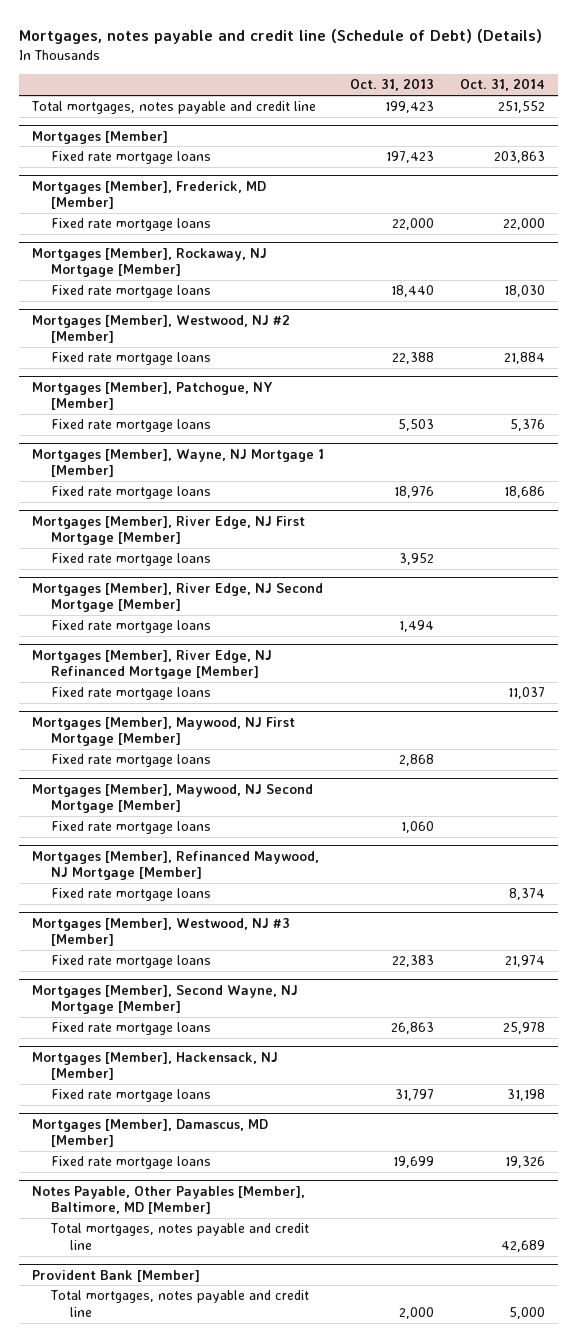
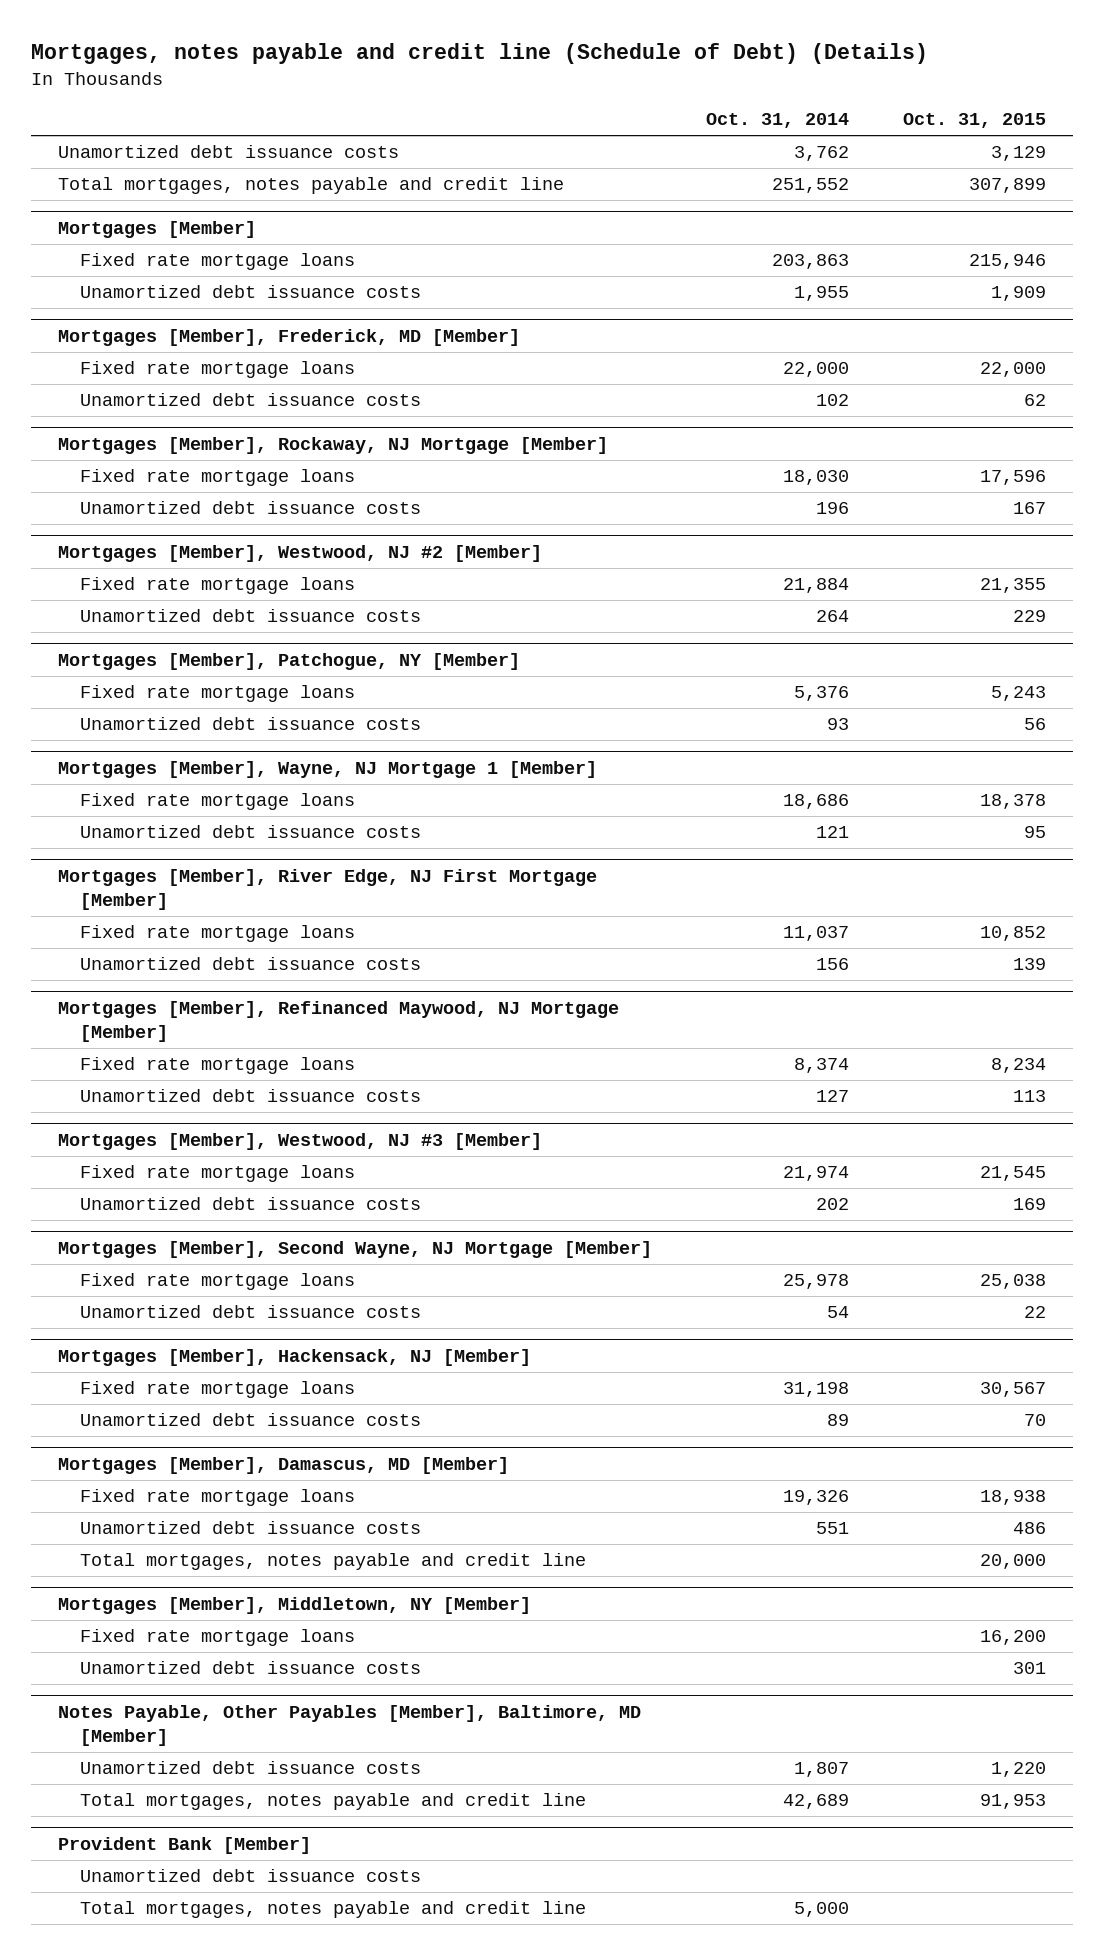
[349,78,434,92] Oct. 31, 2013 -> none
none -> [903,113,1047,129] Oct. 31, 2015
none -> [57,145,399,159] Unamortized debt issuance costs
none -> [80,285,422,299] Unamortized debt issuance costs
none -> [80,393,422,407] Unamortized debt issuance costs
none -> [80,501,422,515] Unamortized debt issuance costs
none -> [80,609,422,623] Unamortized debt issuance costs
none -> [80,717,422,731] Unamortized debt issuance costs
none -> [80,825,422,839] Unamortized debt issuance costs
[50,553,211,567] Fixed rate mortgage loans -> none
[31,582,323,613] Mortgages [Member], River Edge, NJ Second Mortgage [Member] -> none
[50,620,211,634] Fixed rate mortgage loans -> none
[31,649,272,680] Mortgages [Member], River Edge, NJ Refinanced Mortgage [Member] -> none
[31,716,295,747] Mortgages [Member], Maywood, NJ First Mortgage [Member] -> none
[50,754,211,768] Fixed rate mortgage loans -> none
[31,783,313,814] Mortgages [Member], Maywood, NJ Second Mortgage [Member] -> none
[50,821,211,835] Fixed rate mortgage loans -> none
none -> [80,957,422,971] Unamortized debt issuance costs
none -> [80,1089,422,1103] Unamortized debt issuance costs
none -> [80,1197,422,1211] Unamortized debt issuance costs
none -> [80,1305,422,1319] Unamortized debt issuance costs
none -> [80,1413,422,1427] Unamortized debt issuance costs
none -> [80,1521,422,1535] Unamortized debt issuance costs
none -> [80,1553,587,1571] Total mortgages, notes payable and credit line
none -> [57,1597,531,1615] Mortgages [Member], Middletown, NY [Member]
none -> [80,1629,356,1647] Fixed rate mortgage loans
none -> [80,1661,422,1675] Unamortized debt issuance costs
none -> [80,1761,422,1775] Unamortized debt issuance costs
none -> [80,1869,422,1883] Unamortized debt issuance costs

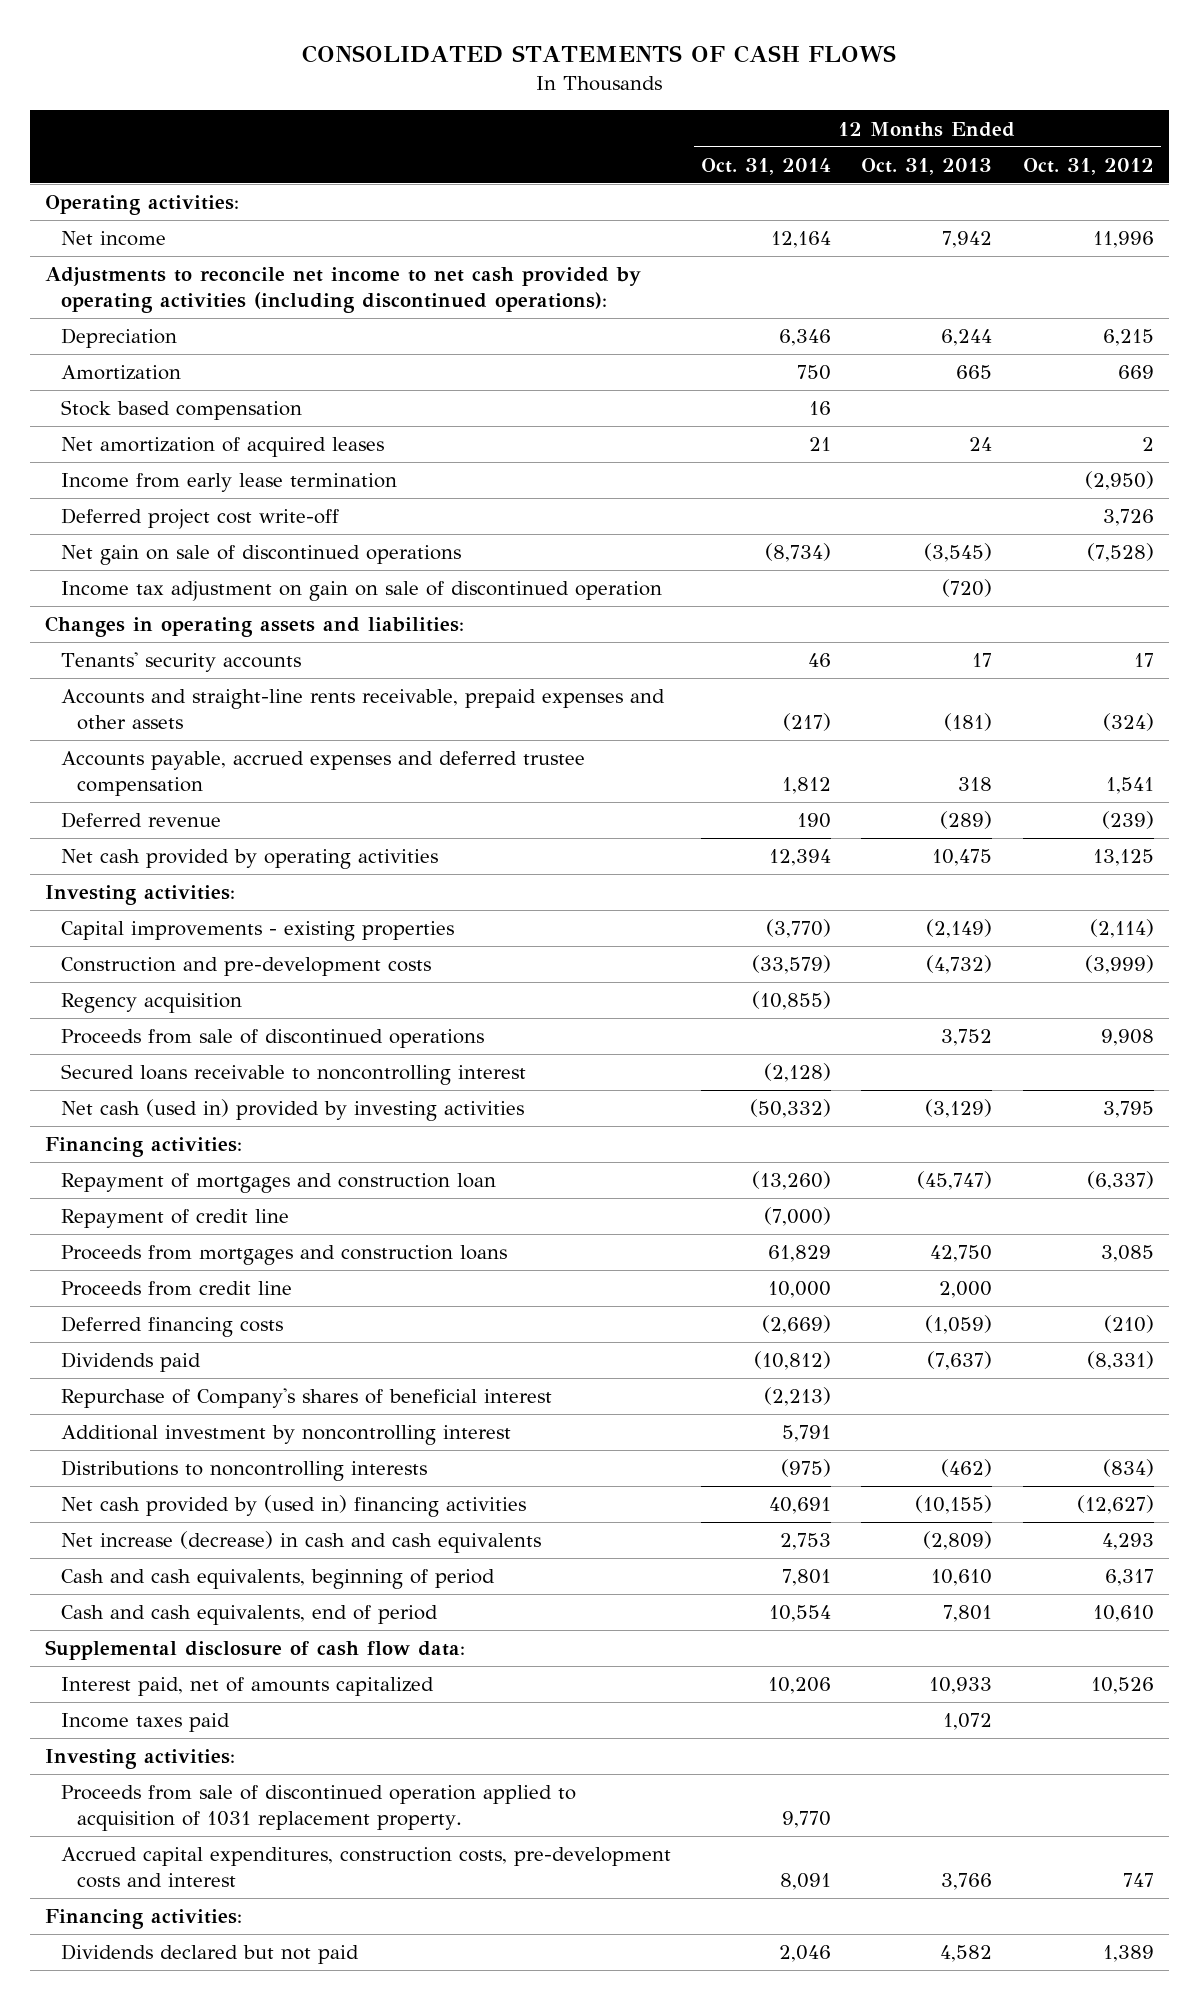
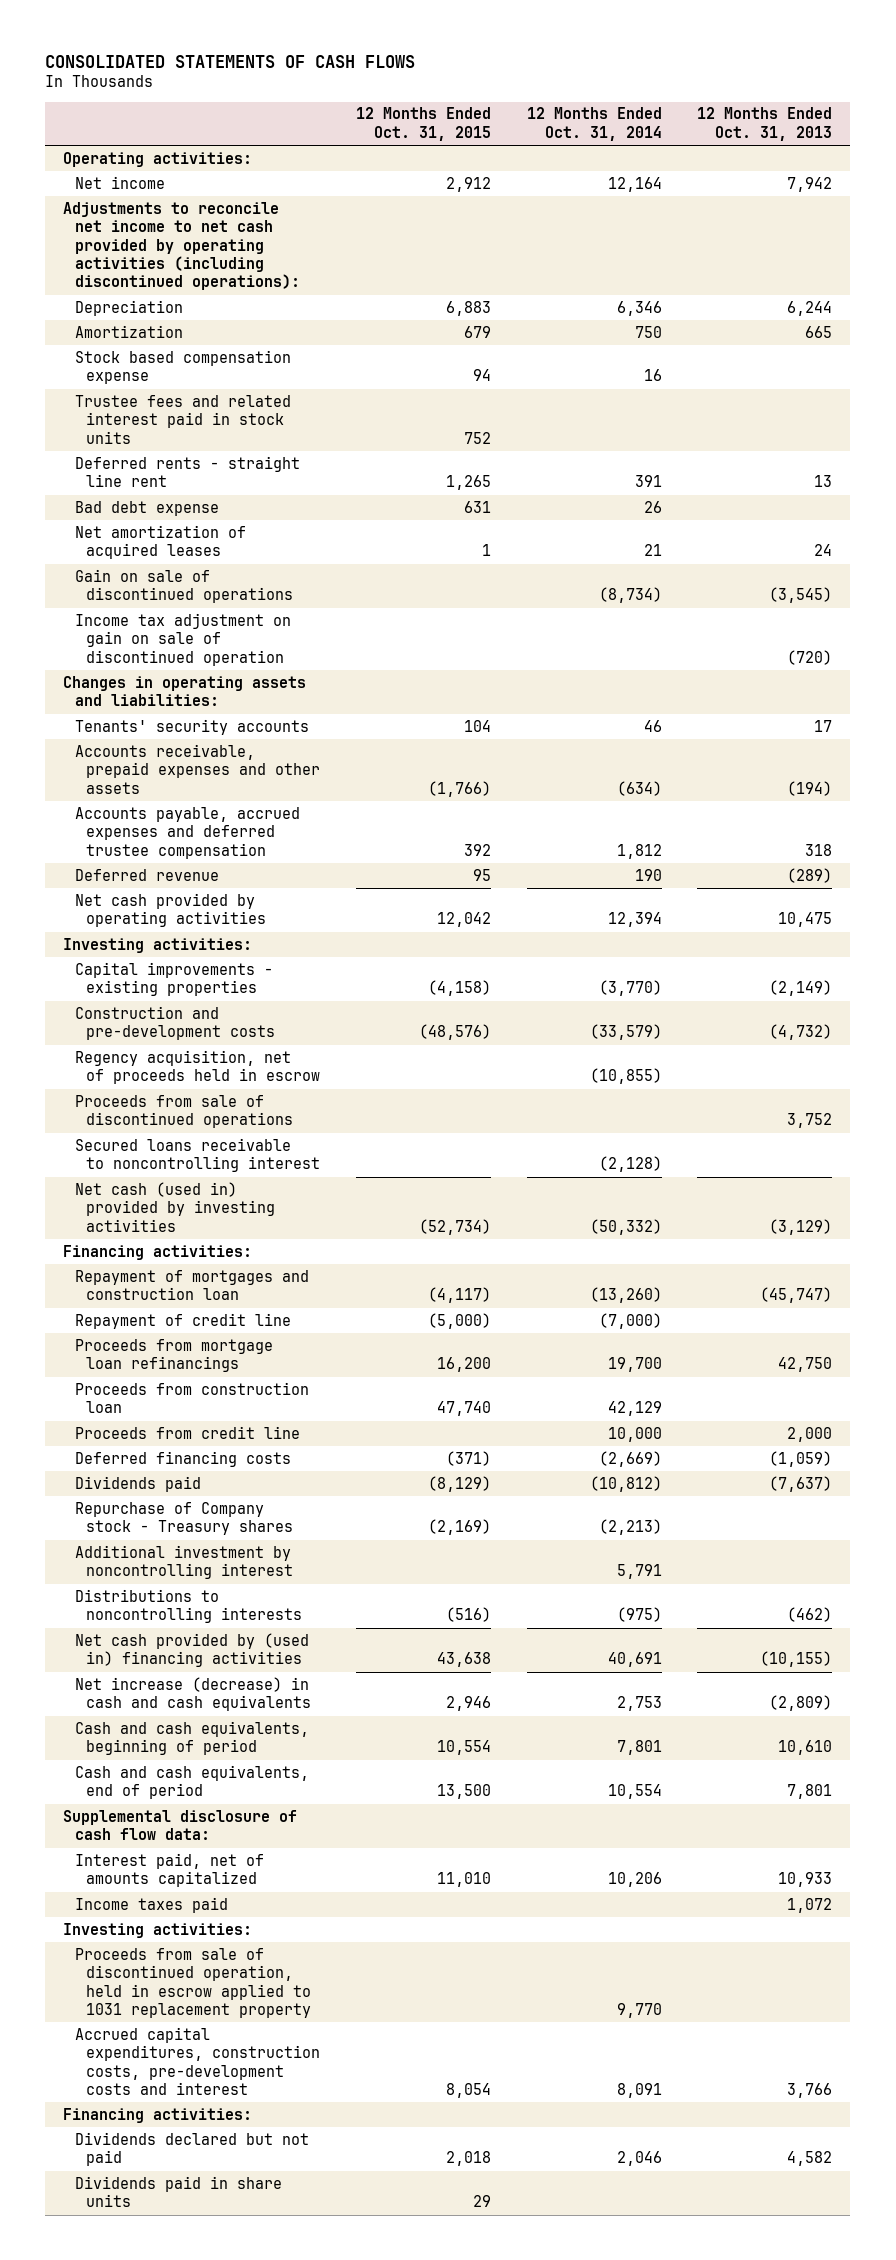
[1022,157,1154,175] Oct. 31, 2012 -> none
none -> [356,107,492,141] 12 Months Ended Oct. 31, 2015
[60,400,302,421] Stock based compensation -> [74,349,291,385] Stock based compensation expense
none -> [74,394,291,444] Trustee fees and related interest paid in stock units
none -> [74,455,300,488] Deferred rents - straight line rent
none -> [74,500,219,516] Bad debt expense
[60,473,397,493] Income from early lease termination -> none
[60,508,339,530] Deferred project cost write-off -> none
[60,545,461,566] Net gain on sale of discontinued operations -> [74,568,294,604] Gain on sale of discontinued operations
[60,689,665,730] Accounts and straight-line rents receivable, prepaid expenses and other assets -> [74,743,321,794] Accounts receivable, prepaid expenses and other assets
[783,712,832,731] (217) -> [616,780,662,796] (634)
[944,712,993,731] (181) -> [787,780,833,796] (194)
[60,993,242,1014] Regency acquisition -> [74,1049,321,1085] Regency acquisition, net of proceeds held in escrow
[60,1245,507,1266] Proceeds from mortgages and construction loans -> [74,1338,273,1373] Proceeds from mortgage loan refinancings
[768,1245,832,1263] 61,829 -> [607,1357,662,1373] 19,700
none -> [74,1381,309,1414] Proceeds from construction loan
[60,1388,552,1409] Repurchase of Company's shares of beneficial interest -> [74,1501,294,1536] Repurchase of Company stock - Treasury shares
[60,1785,576,1831] Proceeds from sale of discontinued operation applied to acquisition of 1031 replacement property. -> [74,1947,312,2019] Proceeds from sale of discontinued operation, held in escrow applied to 1031 replacement property
none -> [74,2175,282,2208] Dividends paid in share units

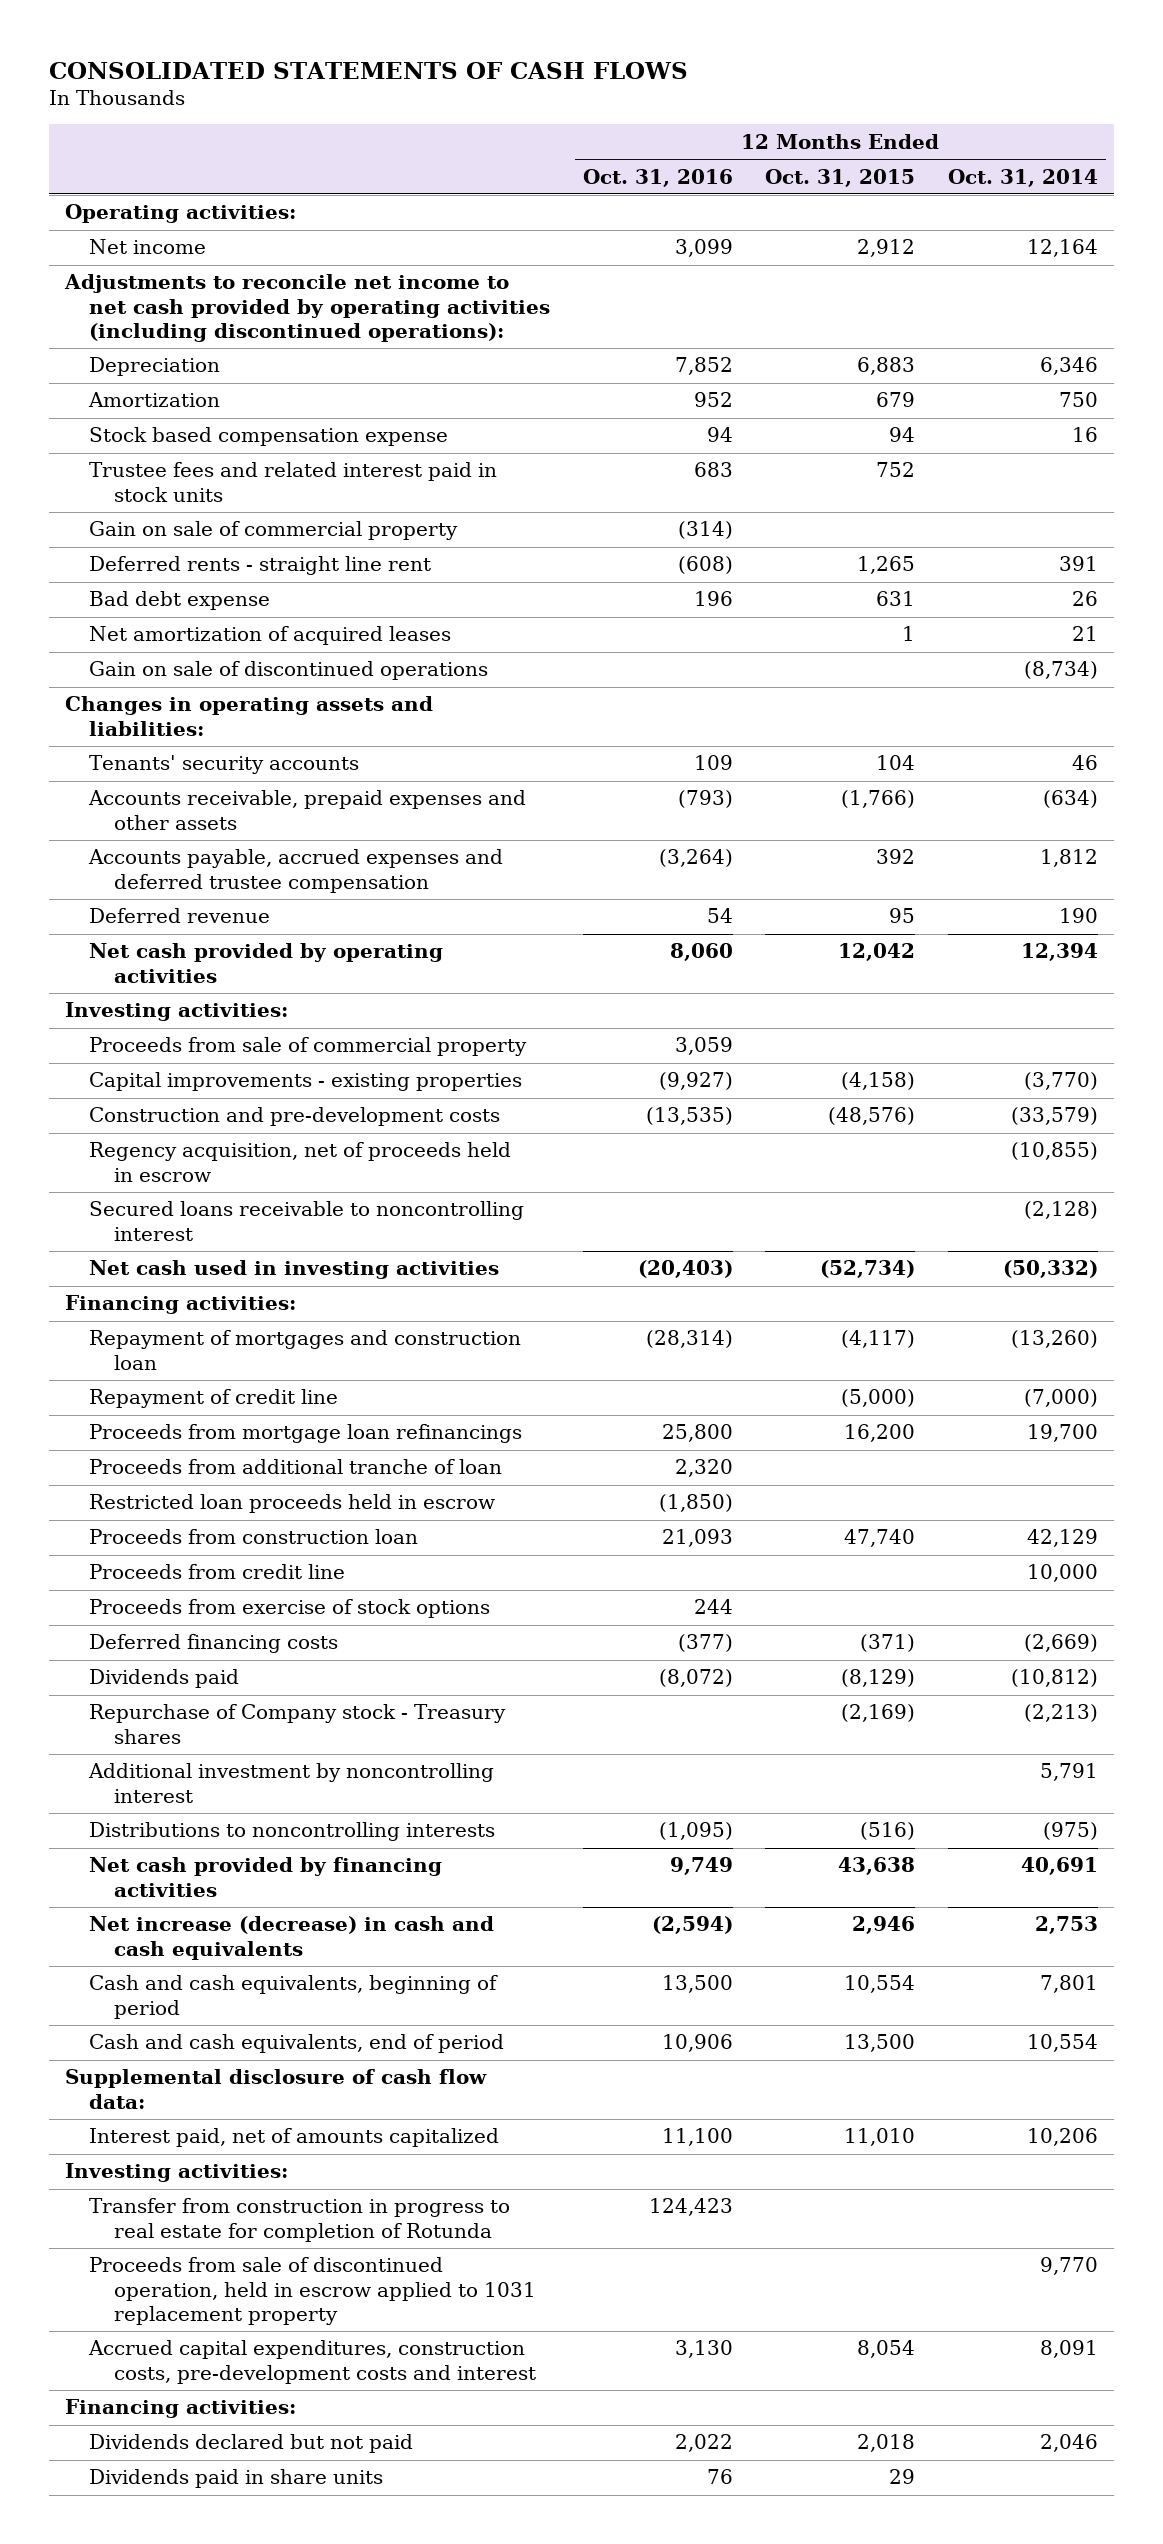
[697,107,833,141] 12 Months Ended Oct. 31, 2013 -> none
none -> [582,168,733,187] Oct. 31, 2016
none -> [89,521,459,541] Gain on sale of commercial property
[74,612,291,666] Income tax adjustment on gain on sale of discontinued operation -> none
none -> [89,1037,528,1057] Proceeds from sale of commercial property
[74,1094,294,1129] Proceeds from sale of discontinued operations -> none
[74,1181,276,1232] Net cash (used in) provided by investing activities -> [89,1260,500,1280] Net cash used in investing activities
none -> [89,1459,503,1475] Proceeds from additional tranche of loan
none -> [89,1494,496,1514] Restricted loan proceeds held in escrow
none -> [89,1599,491,1619] Proceeds from exercise of stock options
[74,1632,309,1668] Net cash provided by (used in) financing activities -> [89,1857,443,1897] Net cash provided by financing activities
[74,1896,228,1913] Income taxes paid -> none
none -> [89,2198,511,2242] Transfer from construction in progress to real estate for completion of Rotunda

